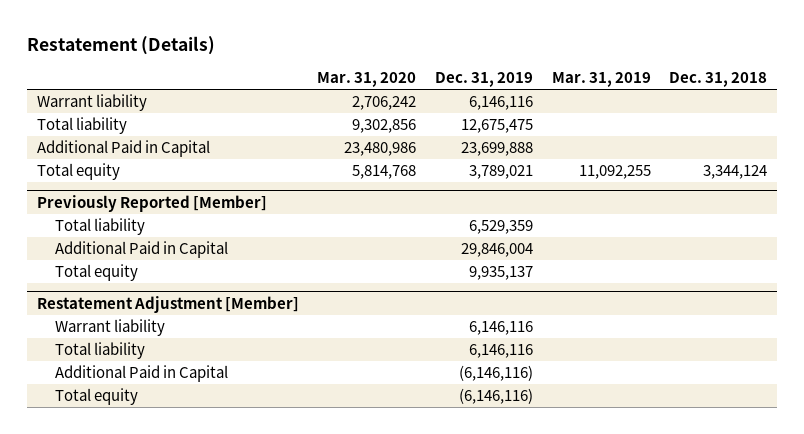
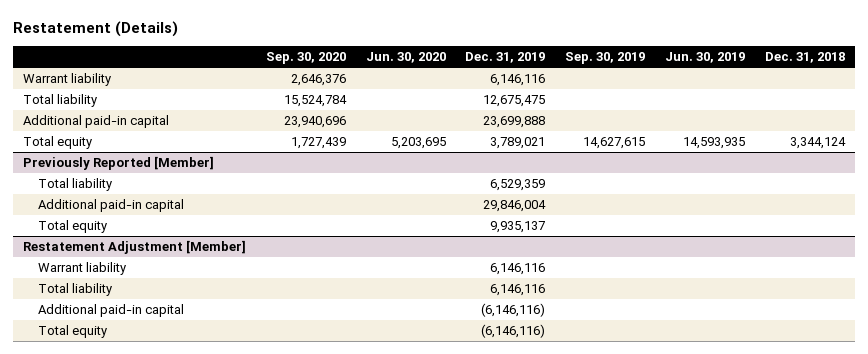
[317,72,417,88] Mar. 31, 2020 -> none
[551,72,651,88] Mar. 31, 2019 -> none
none -> [265,52,346,65] Sep. 30, 2020
none -> [365,52,446,64] Jun. 30, 2020
none -> [565,52,646,65] Sep. 30, 2019
none -> [665,52,746,64] Jun. 30, 2019
[36,140,210,158] Additional Paid in Capital -> [22,115,169,129] Additional paid-in capital
[55,241,229,259] Additional Paid in Capital -> [38,199,185,213] Additional paid-in capital
[55,365,229,383] Additional Paid in Capital -> [38,304,185,318] Additional paid-in capital

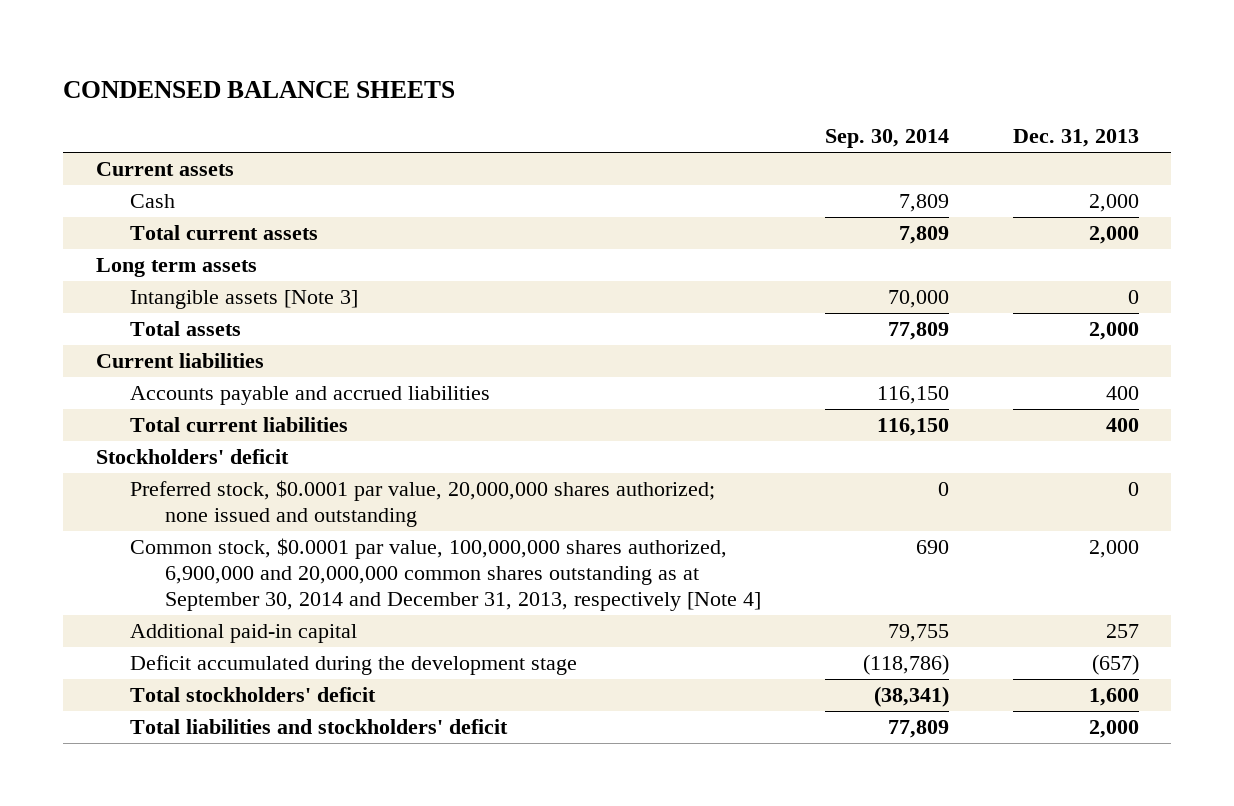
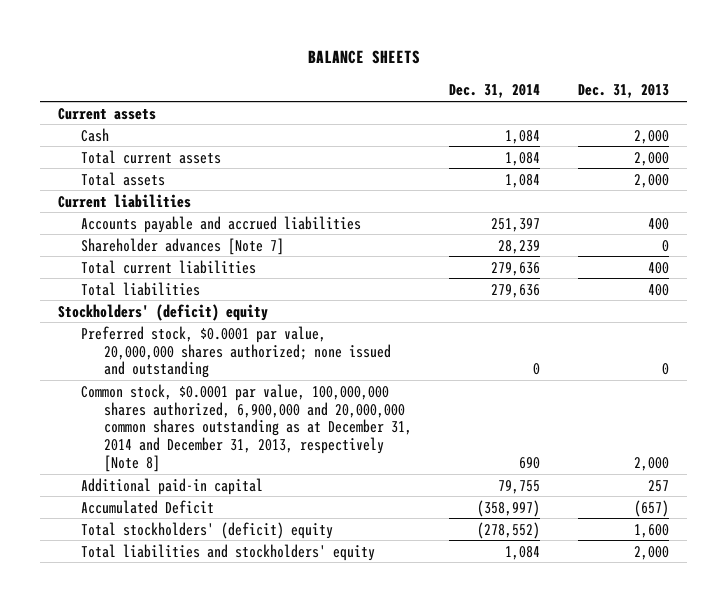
[63,80,456,98] CONDENSED BALANCE SHEETS -> [307,50,420,65] BALANCE SHEETS
[824,129,949,149] Sep. 30, 2014 -> none
none -> [449,84,541,99] Dec. 31, 2014
[95,258,257,278] Long term assets -> none
[130,290,359,310] Intangible assets [Note 3] -> none
none -> [81,237,285,255] Shareholder advances [Note 7]
none -> [81,281,201,296] Total liabilities
[95,449,289,465] Stockholders' deficit -> [58,303,269,321] Stockholders' (deficit) equity
[130,538,761,612] Common stock, $0.0001 par value, 100,000,000 shares authorized, 6,900,000 and 20,000,000 common shares outstanding as at September 30, 2014 and December 31, 2013, respectively [Note 4] -> [81,383,412,473] Common stock, $0.0001 par value, 100,000,000 shares authorized, 6,900,000 and 20,000,000 common shares outstanding as at December 31, 2014 and December 31, 2013, respectively [Note 8]
[130,655,578,676] Deficit accumulated during the development stage -> [81,499,215,514] Accumulated Deficit
[130,687,377,703] Total stockholders' deficit -> [81,521,334,539] Total stockholders' (deficit) equity
[130,719,509,735] Total liabilities and stockholders' deficit -> [81,543,376,561] Total liabilities and stockholders' equity

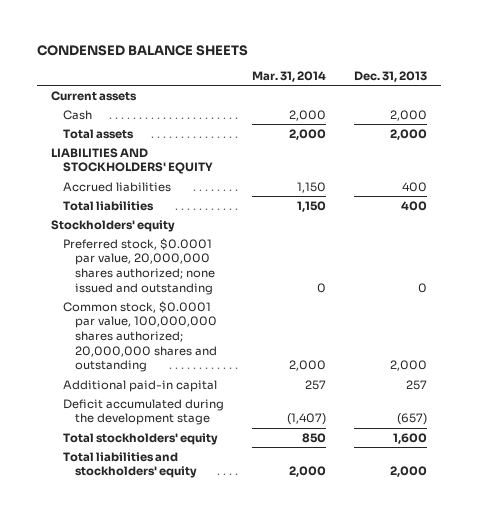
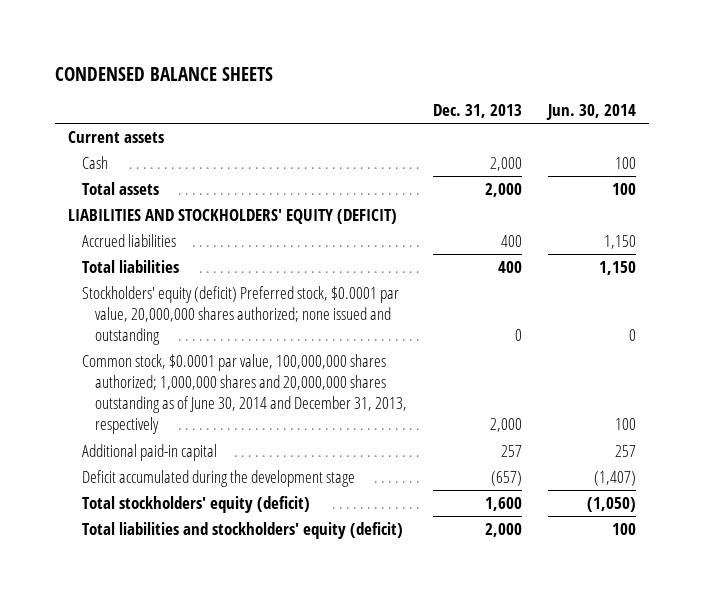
[251,70,326,82] Mar. 31, 2014 -> none
none -> [545,104,636,121] Jun. 30, 2014
[50,147,213,175] LIABILITIES AND STOCKHOLDERS' EQUITY -> [68,208,398,224] LIABILITIES AND STOCKHOLDERS' EQUITY (DEFICIT)
[50,219,175,232] Stockholders' equity -> none
[62,237,215,295] Preferred stock, $0.0001 par value, 20,000,000 shares authorized; none issued and outstanding -> [81,285,399,346] Stockholders' equity (deficit) Preferred stock, $0.0001 par value, 20,000,000 shares authorized; none issued and outstanding
[62,300,217,373] Common stock, $0.0001 par value, 100,000,000 shares authorized; 20,000,000 shares and outstanding -> [81,353,408,435] Common stock, $0.0001 par value, 100,000,000 shares authorized; 1,000,000 shares and 20,000,000 shares outstanding as of June 30, 2014 and December 31, 2013, respectively
[62,432,218,445] Total stockholders' equity -> [81,495,310,513] Total stockholders' equity (deficit)
[62,451,197,479] Total liabilities and stockholders' equity -> [81,521,403,539] Total liabilities and stockholders' equity (deficit)

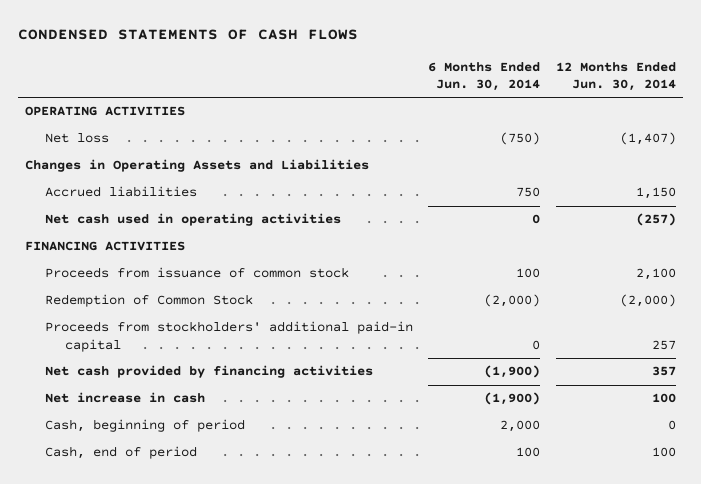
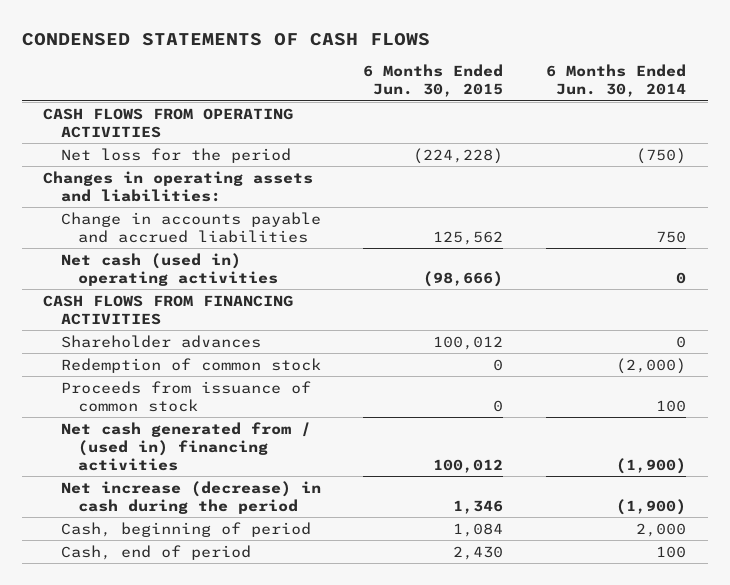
[555,61,676,92] 12 Months Ended Jun. 30, 2014 -> none
none -> [363,64,504,98] 6 Months Ended Jun. 30, 2015
[25,106,186,117] OPERATING ACTIVITIES -> [43,107,294,138] CASH FLOWS FROM OPERATING ACTIVITIES
[45,133,110,144] Net loss -> [60,147,291,163] Net loss for the period
[25,159,370,173] Changes in Operating Assets and Liabilities -> [43,170,314,202] Changes in operating assets and liabilities:
[45,186,198,198] Accrued liabilities -> [60,211,321,243] Change in accounts payable and accrued liabilities
[45,213,342,227] Net cash used in operating activities -> [60,252,278,286] Net cash (used in) operating activities
[25,241,186,252] FINANCING ACTIVITIES -> [43,294,294,325] CASH FLOWS FROM FINANCING ACTIVITIES
none -> [60,334,261,348] Shareholder advances
none -> [60,357,321,373] Redemption of common stock
[45,294,254,308] Redemption of Common Stock -> none
[45,321,414,352] Proceeds from stockholders' additional paid-in capital -> none
[45,365,374,379] Net cash provided by financing activities -> [60,421,311,471] Net cash generated from / (used in) financing activities
[45,392,206,404] Net increase in cash -> [60,480,321,514] Net increase (decrease) in cash during the period

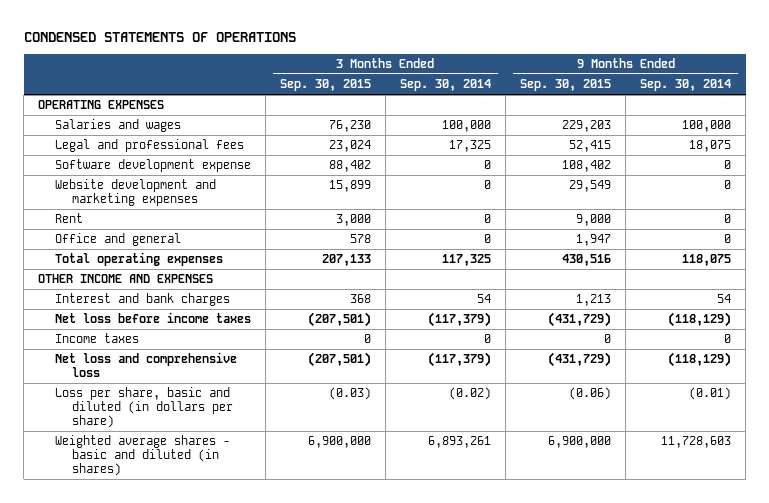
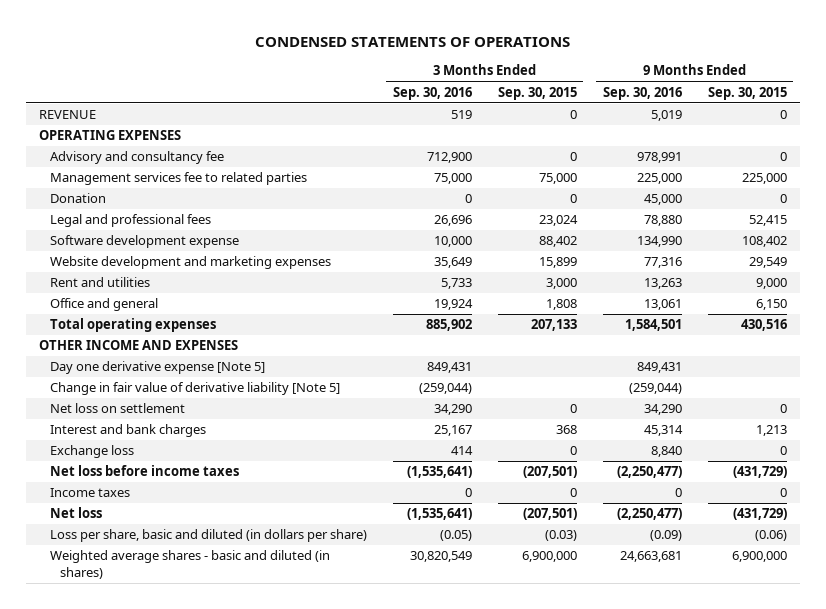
[399,79,491,92] Sep. 30, 2014 -> none
[640,79,732,92] Sep. 30, 2014 -> none
none -> [392,86,472,100] Sep. 30, 2016
none -> [602,86,682,100] Sep. 30, 2016
none -> [39,110,97,120] REVENUE
[54,119,181,133] Salaries and wages -> none
none -> [49,151,224,165] Advisory and consultancy fee
none -> [49,172,307,186] Management services fee to related parties
none -> [49,193,106,204] Donation
[54,213,83,224] Rent -> [49,277,150,288] Rent and utilities
[349,234,371,244] 578 -> [545,299,577,311] 1,808
[576,234,612,247] 1,947 -> [755,299,787,311] 6,150
none -> [49,361,265,375] Day one derivative expense [Note 5]
none -> [49,382,340,396] Change in fair value of derivative liability [Note 5]
none -> [49,403,185,414] Net loss on settlement
none -> [49,445,134,459] Exchange loss
[54,352,237,378] Net loss and comprehensive loss -> [49,507,102,519] Net loss

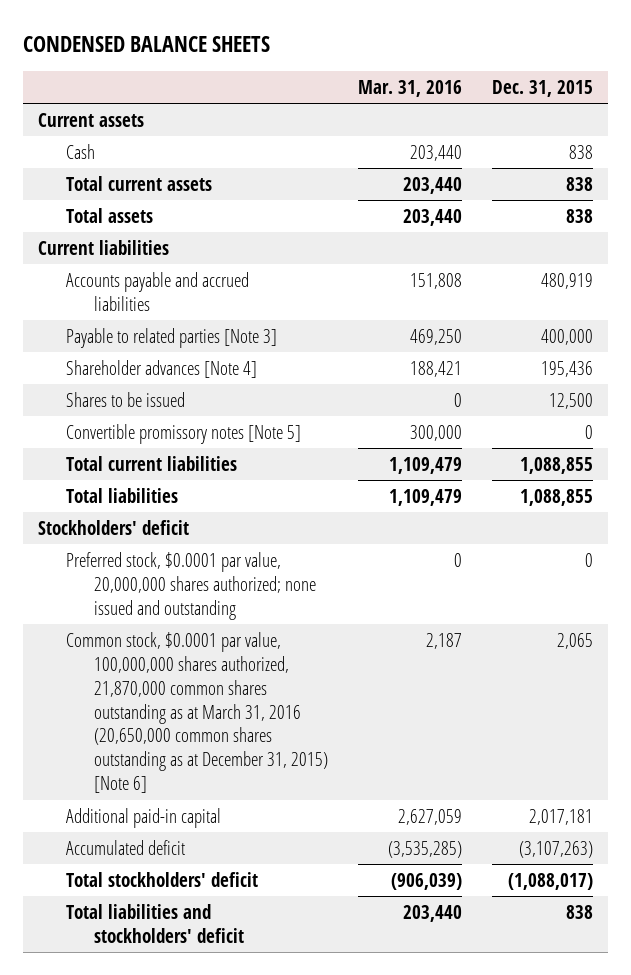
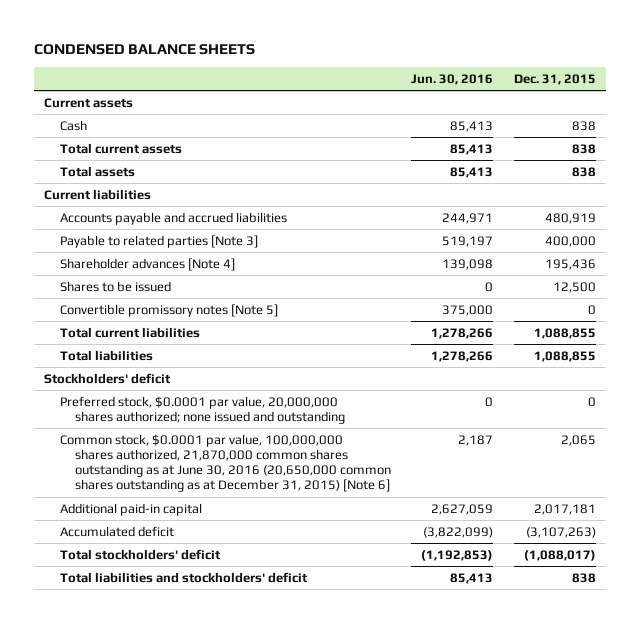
[358,79,463,97] Mar. 31, 2016 -> none
none -> [411,74,494,86] Jun. 30, 2016
[66,631,329,794] Common stock, $0.0001 par value, 100,000,000 shares authorized, 21,870,000 common shares outstanding as at March 31, 2016 (20,650,000 common shares outstanding as at December 31, 2015) [Note 6] -> [59,433,391,493] Common stock, $0.0001 par value, 100,000,000 shares authorized, 21,870,000 common shares outstanding as at June 30, 2016 (20,650,000 common shares outstanding as at December 31, 2015) [Note 6]

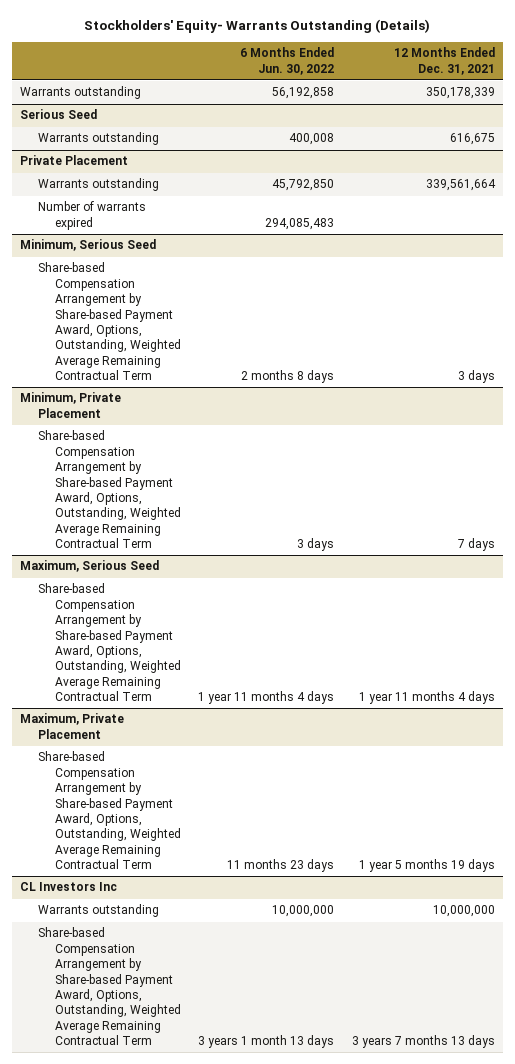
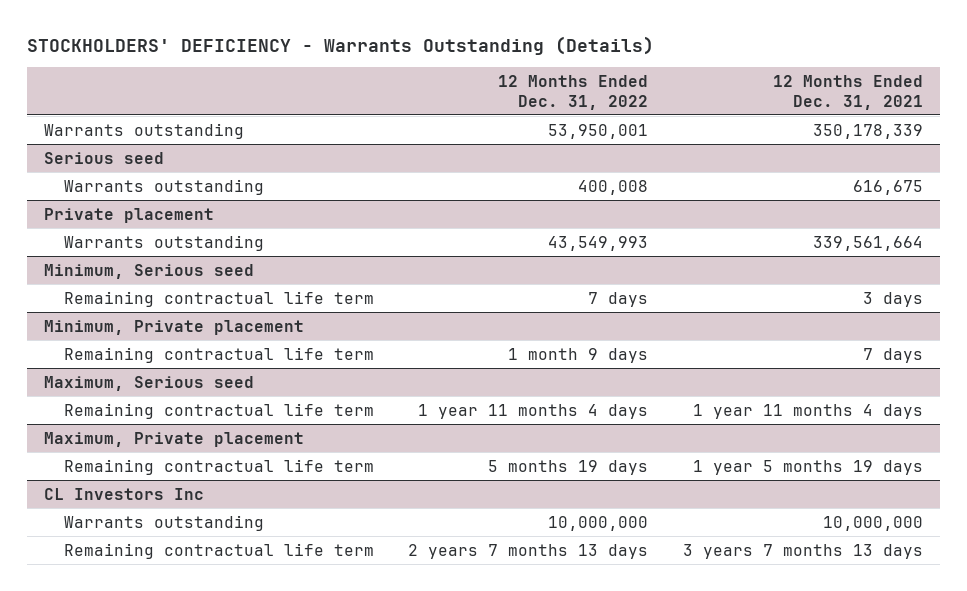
[84,18,431,33] Stockholders' Equity- Warrants Outstanding (Details) -> [27,35,655,55] STOCKHOLDERS' DEFICIENCY - Warrants Outstanding (Details)
[240,47,335,75] 6 Months Ended Jun. 30, 2022 -> none
none -> [498,74,649,110] 12 Months Ended Dec. 31, 2022
[20,109,98,120] Serious Seed -> [44,151,165,164] Serious seed
[20,155,129,166] Private Placement -> [44,207,215,223] Private placement
[37,201,146,230] Number of warrants expired -> none
[20,239,157,252] Minimum, Serious Seed -> [44,263,255,279] Minimum, Serious seed
[37,262,182,380] Share-based Compensation Arrangement by Share-based Payment Award, Options, Outstanding, Weighted Average Remaining Contractual Term -> [64,290,375,307] Remaining contractual life term
[20,392,122,418] Minimum, Private Placement -> [44,319,305,335] Minimum, Private placement
[37,430,182,548] Share-based Compensation Arrangement by Share-based Payment Award, Options, Outstanding, Weighted Average Remaining Contractual Term -> [64,346,375,363] Remaining contractual life term
[20,560,160,573] Maximum, Serious Seed -> [44,375,255,391] Maximum, Serious seed
[37,583,182,701] Share-based Compensation Arrangement by Share-based Payment Award, Options, Outstanding, Weighted Average Remaining Contractual Term -> [64,402,375,419] Remaining contractual life term
[20,713,125,739] Maximum, Private Placement -> [44,431,305,447] Maximum, Private placement
[37,751,182,869] Share-based Compensation Arrangement by Share-based Payment Award, Options, Outstanding, Weighted Average Remaining Contractual Term -> [64,458,375,475] Remaining contractual life term
[37,927,182,1045] Share-based Compensation Arrangement by Share-based Payment Award, Options, Outstanding, Weighted Average Remaining Contractual Term -> [64,542,375,559] Remaining contractual life term

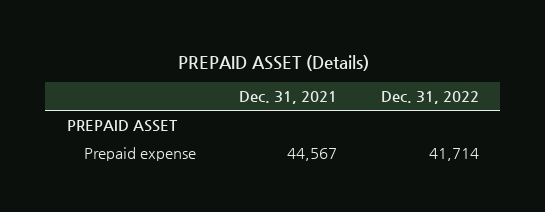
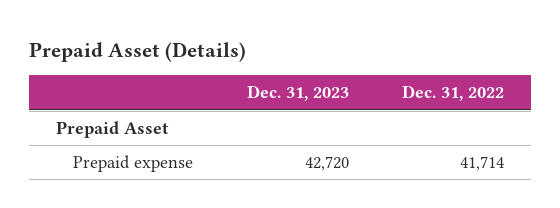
[177,54,369,71] PREPAID ASSET (Details) -> [28,42,246,63] Prepaid Asset (Details)
[239,91,338,105] Dec. 31, 2021 -> none
none -> [246,85,349,102] Dec. 31, 2023
[66,120,178,133] PREPAID ASSET -> [55,121,169,139] Prepaid Asset

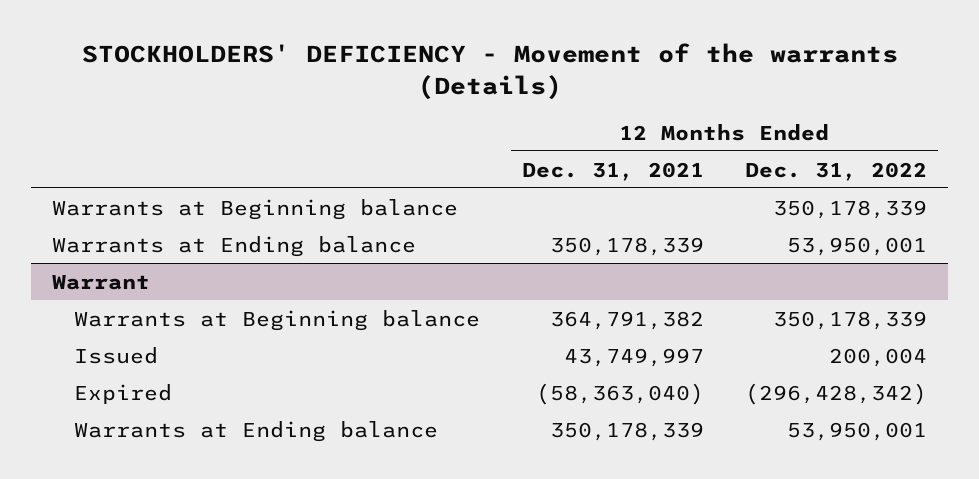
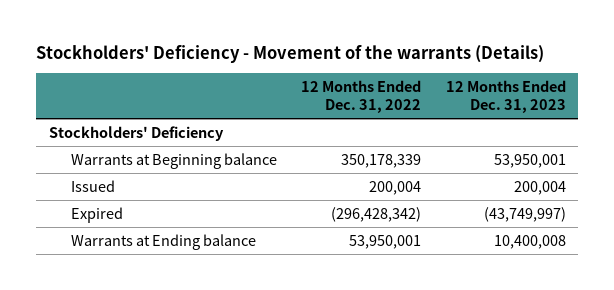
[81,43,898,100] STOCKHOLDERS' DEFICIENCY - Movement of the warrants (Details) -> [36,44,545,63] Stockholders' Deficiency - Movement of the warrants (Details)
[521,161,704,181] Dec. 31, 2021 -> none
none -> [445,80,566,114] 12 Months Ended Dec. 31, 2023
[51,198,458,220] Warrants at Beginning balance -> none
[51,235,416,257] Warrants at Ending balance -> none
[51,274,150,290] Warrant -> none
none -> [48,125,224,141] Stockholders' Deficiency

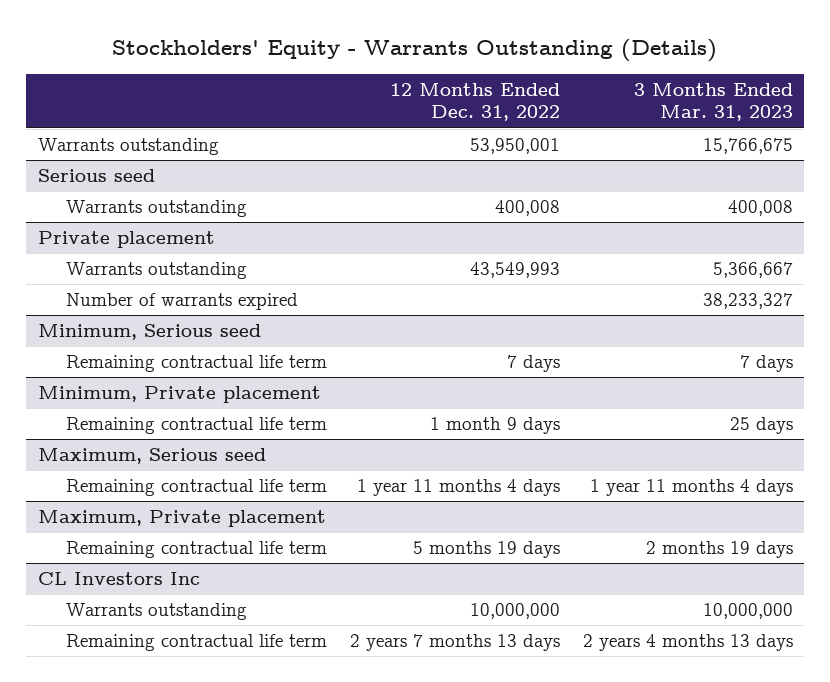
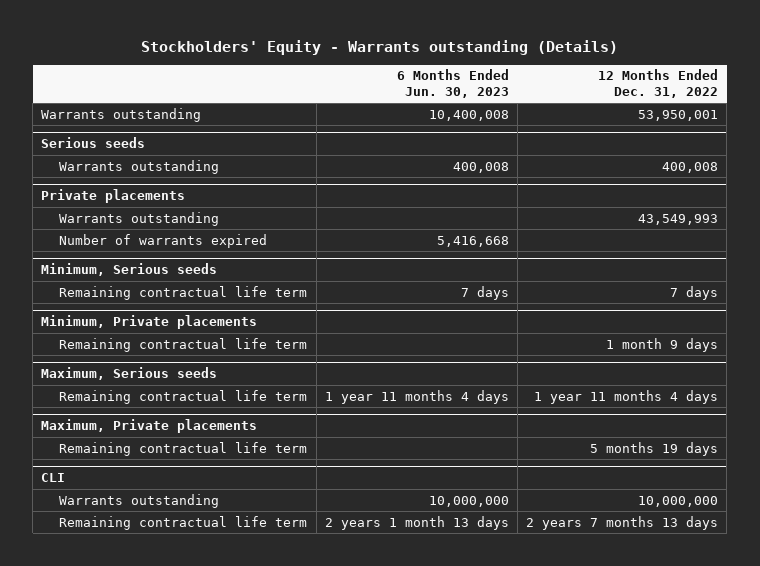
[112,39,718,63] Stockholders' Equity - Warrants Outstanding (Details) -> [140,40,618,56] Stockholders' Equity - Warrants outstanding (Details)
[633,82,793,122] 3 Months Ended Mar. 31, 2023 -> none
none -> [396,69,509,98] 6 Months Ended Jun. 30, 2023
[37,169,155,183] Serious seed -> [41,137,146,149] Serious seeds
[37,231,215,249] Private placement -> [41,189,186,204] Private placements
[37,324,261,341] Minimum, Serious seed -> [41,263,218,277] Minimum, Serious seeds
[37,386,321,404] Minimum, Private placement -> [41,315,258,330] Minimum, Private placements
[37,448,266,465] Maximum, Serious seed -> [41,367,218,381] Maximum, Serious seeds
[37,510,326,528] Maximum, Private placement -> [41,419,258,434] Maximum, Private placements
[37,572,200,586] CL Investors Inc -> [41,473,66,483] CLI

